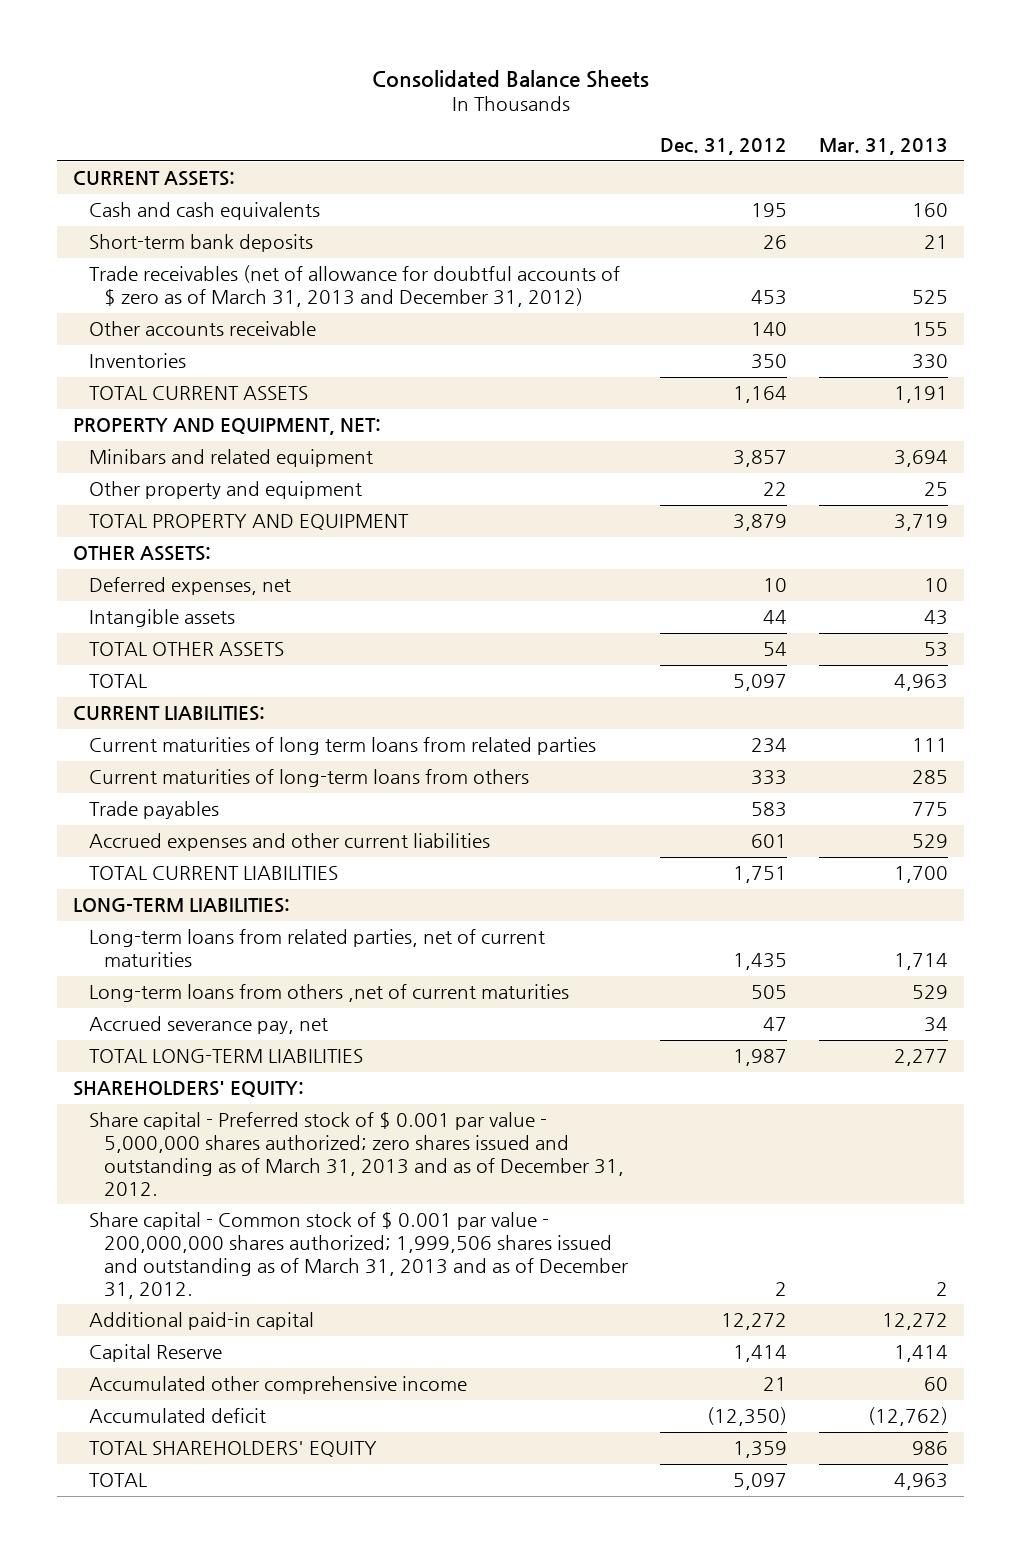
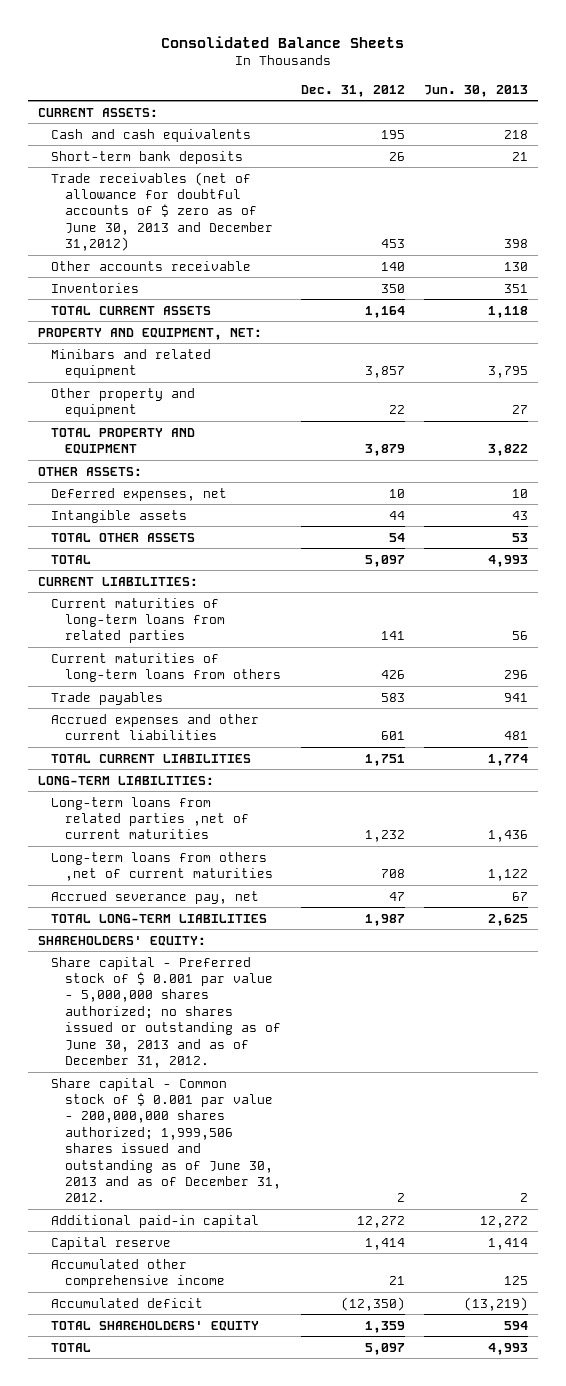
[819,138,949,156] Mar. 31, 2013 -> none
none -> [424,84,529,97] Jun. 30, 2013
[88,265,620,308] Trade receivables (net of allowance for doubtful accounts of $ zero as of March 31, 2013 and December 31, 2012) -> [51,171,273,252] Trade receivables (net of allowance for doubtful accounts of $ zero as of June 30, 2013 and December 31,2012)
[88,737,596,756] Current maturities of long term loans from related parties -> [51,597,225,644] Current maturities of long-term loans from related parties
[751,738,788,754] 234 -> [380,631,405,641] 141
[751,770,788,786] 333 -> [380,669,405,679] 426
[88,929,545,968] Long-term loans from related parties, net of current maturities -> [51,796,249,840] Long-term loans from related parties ,net of current maturities
[733,953,788,971] 1,435 -> [364,830,405,843] 1,232
[751,985,788,1000] 505 -> [380,868,405,878] 708
[88,1112,625,1196] Share capital - Preferred stock of $ 0.001 par value - 5,000,000 shares authorized; zero shares issued and outstanding as of March 31, 2013 and as of December 31, 2012. -> [51,956,281,1068] Share capital - Preferred stock of $ 0.001 par value - 5,000,000 shares authorized; no shares issued or outstanding as of June 30, 2013 and as of December 31, 2012.
[88,1212,629,1299] Share capital - Common stock of $ 0.001 par value - 200,000,000 shares authorized; 1,999,506 shares issued and outstanding as of March 31, 2013 and as of December 31, 2012. -> [51,1077,281,1203] Share capital - Common stock of $ 0.001 par value - 200,000,000 shares authorized; 1,999,506 shares issued and outstanding as of June 30, 2013 and as of December 31, 2012.
[88,1344,222,1363] Capital Reserve -> [51,1236,172,1250] Capital reserve

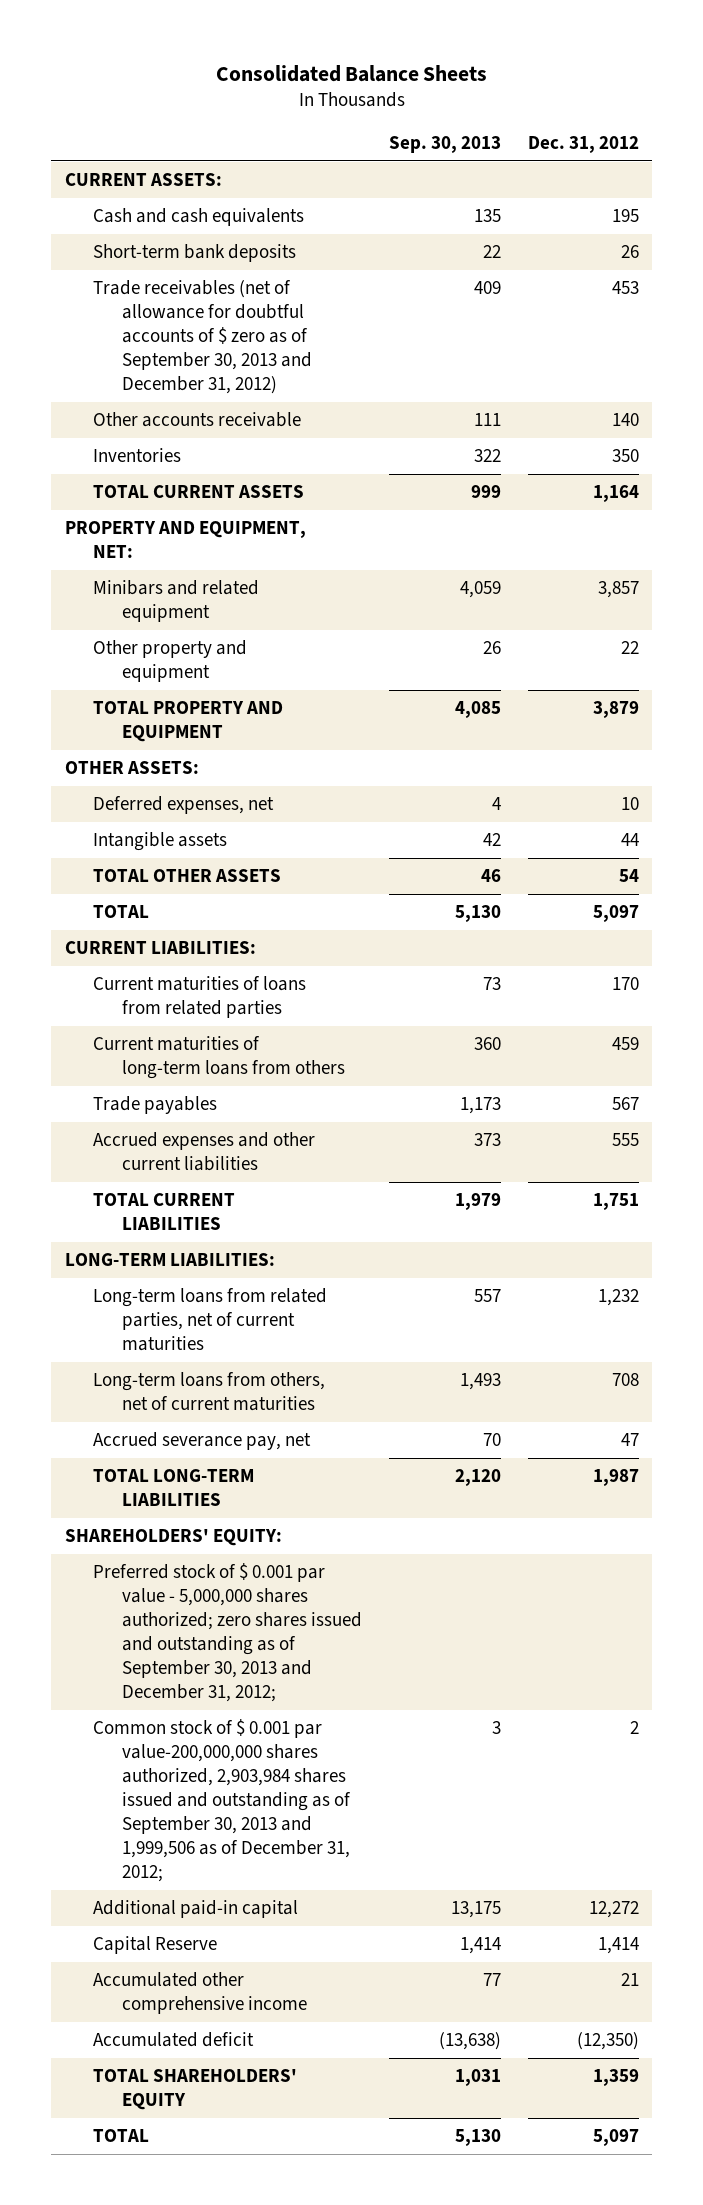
[424,84,529,97] Jun. 30, 2013 -> none
none -> [389,136,502,154] Sep. 30, 2013
[51,171,273,252] Trade receivables (net of allowance for doubtful accounts of $ zero as of June 30, 2013 and December 31,2012) -> [93,280,313,395] Trade receivables (net of allowance for doubtful accounts of $ zero as of September 30, 2013 and December 31, 2012)
[51,597,225,644] Current maturities of long-term loans from related parties -> [93,976,307,1019] Current maturities of loans from related parties
[380,631,405,641] 141 -> [611,977,639,991] 170
[380,669,405,679] 426 -> [611,1037,639,1051] 459
[380,692,405,702] 583 -> [611,1097,639,1111] 567
[380,730,405,740] 601 -> [611,1133,639,1147] 555
[51,796,249,840] Long-term loans from related parties ,net of current maturities -> [93,1288,328,1352] Long-term loans from related parties, net of current maturities
[51,851,273,881] Long-term loans from others ,net of current maturities -> [93,1372,326,1412] Long-term loans from others, net of current maturities
[51,956,281,1068] Share capital - Preferred stock of $ 0.001 par value - 5,000,000 shares authorized; no shares issued or outstanding as of June 30, 2013 and as of December 31, 2012. -> [93,1563,363,1703] Preferred stock of $ 0.001 par value - 5,000,000 shares authorized; zero shares issued and outstanding as of September 30, 2013 and December 31, 2012;
[51,1077,281,1203] Share capital - Common stock of $ 0.001 par value - 200,000,000 shares authorized; 1,999,506 shares issued and outstanding as of June 30, 2013 and as of December 31, 2012. -> [93,1719,352,1883] Common stock of $ 0.001 par value-200,000,000 shares authorized, 2,903,984 shares issued and outstanding as of September 30, 2013 and 1,999,506 as of December 31, 2012;
[51,1236,172,1250] Capital reserve -> [93,1936,218,1955] Capital Reserve

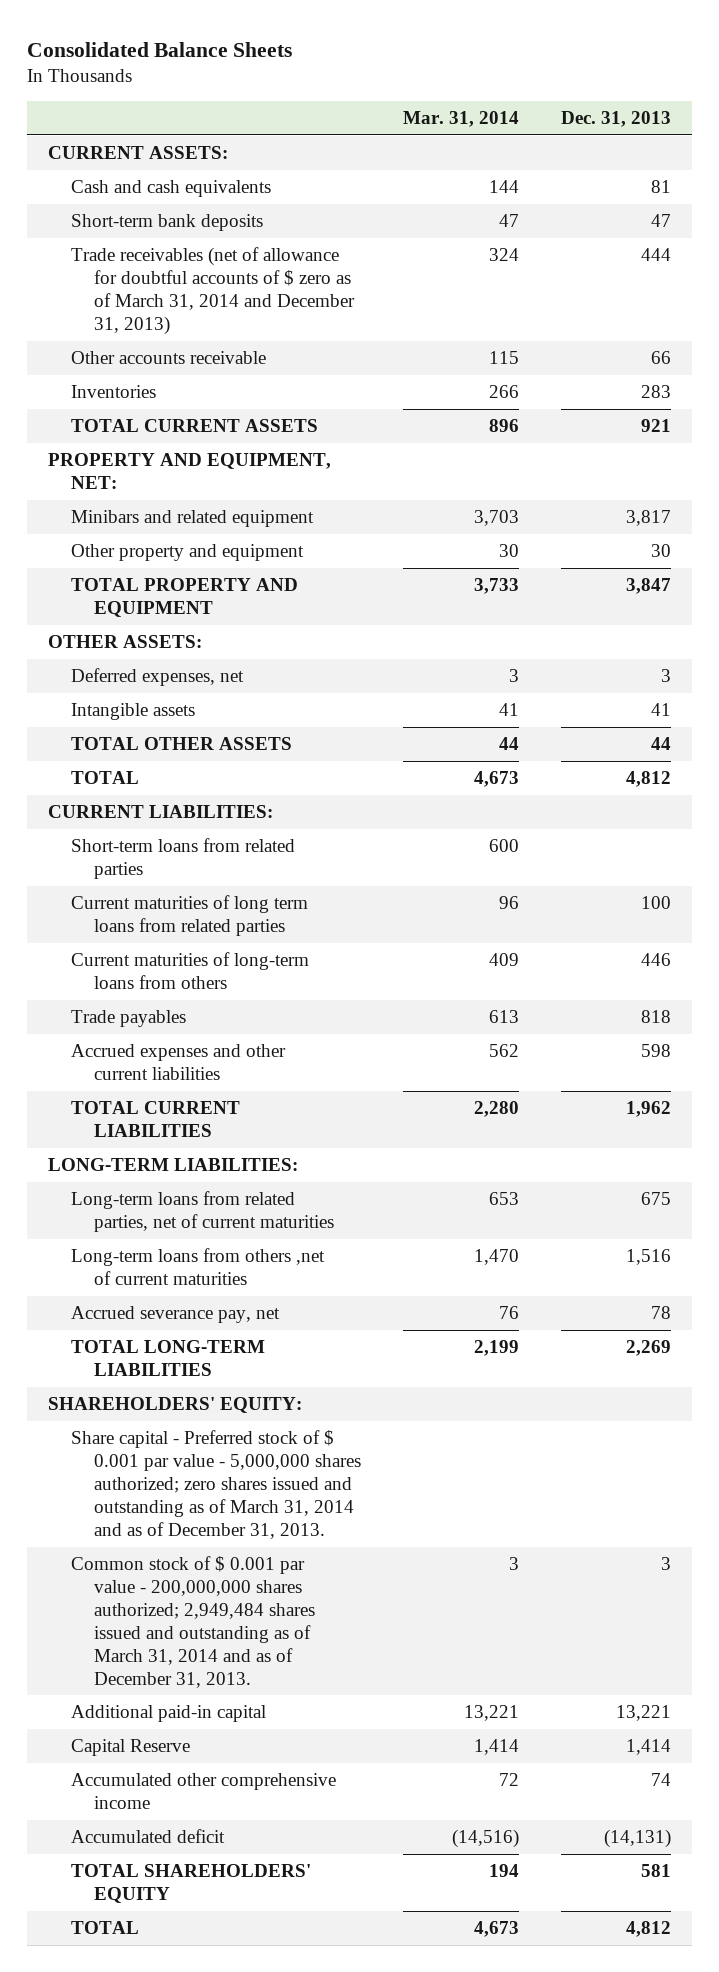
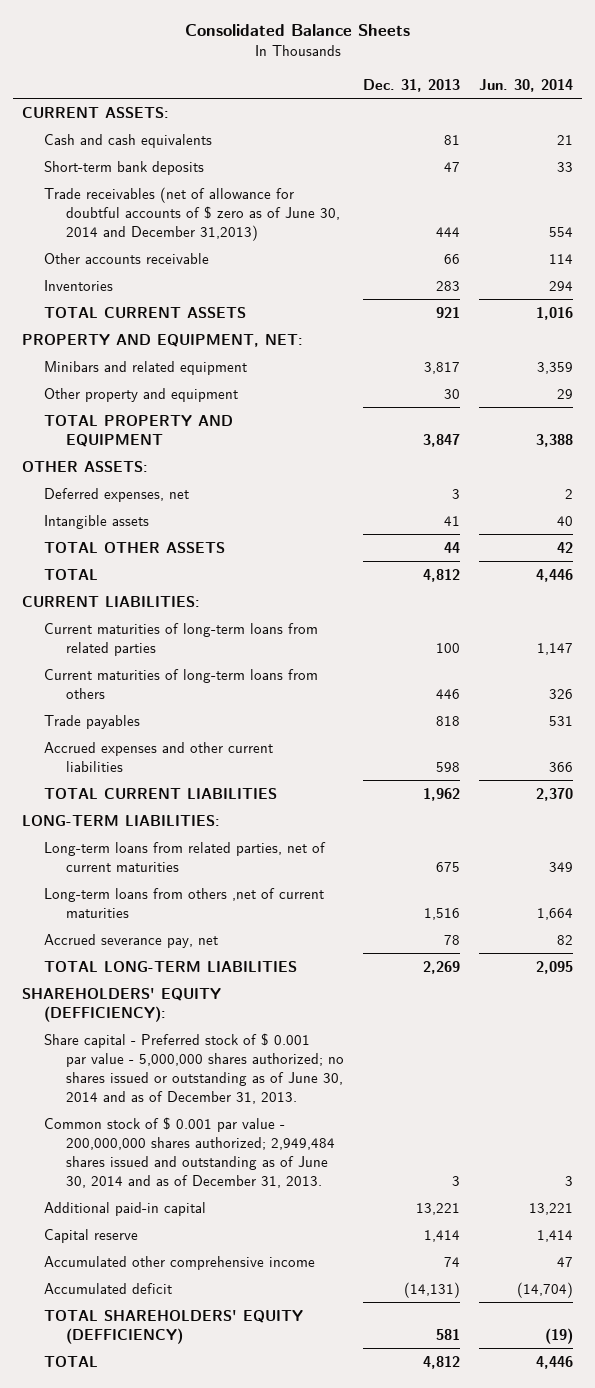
[402,110,519,127] Mar. 31, 2014 -> none
none -> [478,78,573,92] Jun. 30, 2014
[70,247,355,335] Trade receivables (net of allowance for doubtful accounts of $ zero as of March 31, 2014 and December 31, 2013) -> [44,186,340,241] Trade receivables (net of allowance for doubtful accounts of $ zero as of June 30, 2014 and December 31,2013)
[70,838,295,879] Short-term loans from related parties -> none
[70,895,308,936] Current maturities of long term loans from related parties -> [44,622,319,656] Current maturities of long-term loans from related parties
[48,1397,303,1414] SHAREHOLDERS' EQUITY: -> [22,987,222,1022] SHAREHOLDERS' EQUITY (DEFFICIENCY):
[70,1430,361,1539] Share capital - Preferred stock of $ 0.001 par value - 5,000,000 shares authorized; zero shares issued and outstanding as of March 31, 2014 and as of December 31, 2013. -> [44,1032,344,1104] Share capital - Preferred stock of $ 0.001 par value - 5,000,000 shares authorized; no shares issued or outstanding as of June 30, 2014 and as of December 31, 2013.
[70,1556,315,1688] Common stock of $ 0.001 par value - 200,000,000 shares authorized; 2,949,484 shares issued and outstanding as of March 31, 2014 and as of December 31, 2013. -> [44,1116,335,1188] Common stock of $ 0.001 par value - 200,000,000 shares authorized; 2,949,484 shares issued and outstanding as of June 30, 2014 and as of December 31, 2013.
[70,1739,190,1757] Capital Reserve -> [44,1228,139,1243] Capital reserve
[70,1864,311,1903] TOTAL SHAREHOLDERS' EQUITY -> [44,1309,304,1344] TOTAL SHAREHOLDERS' EQUITY (DEFFICIENCY)

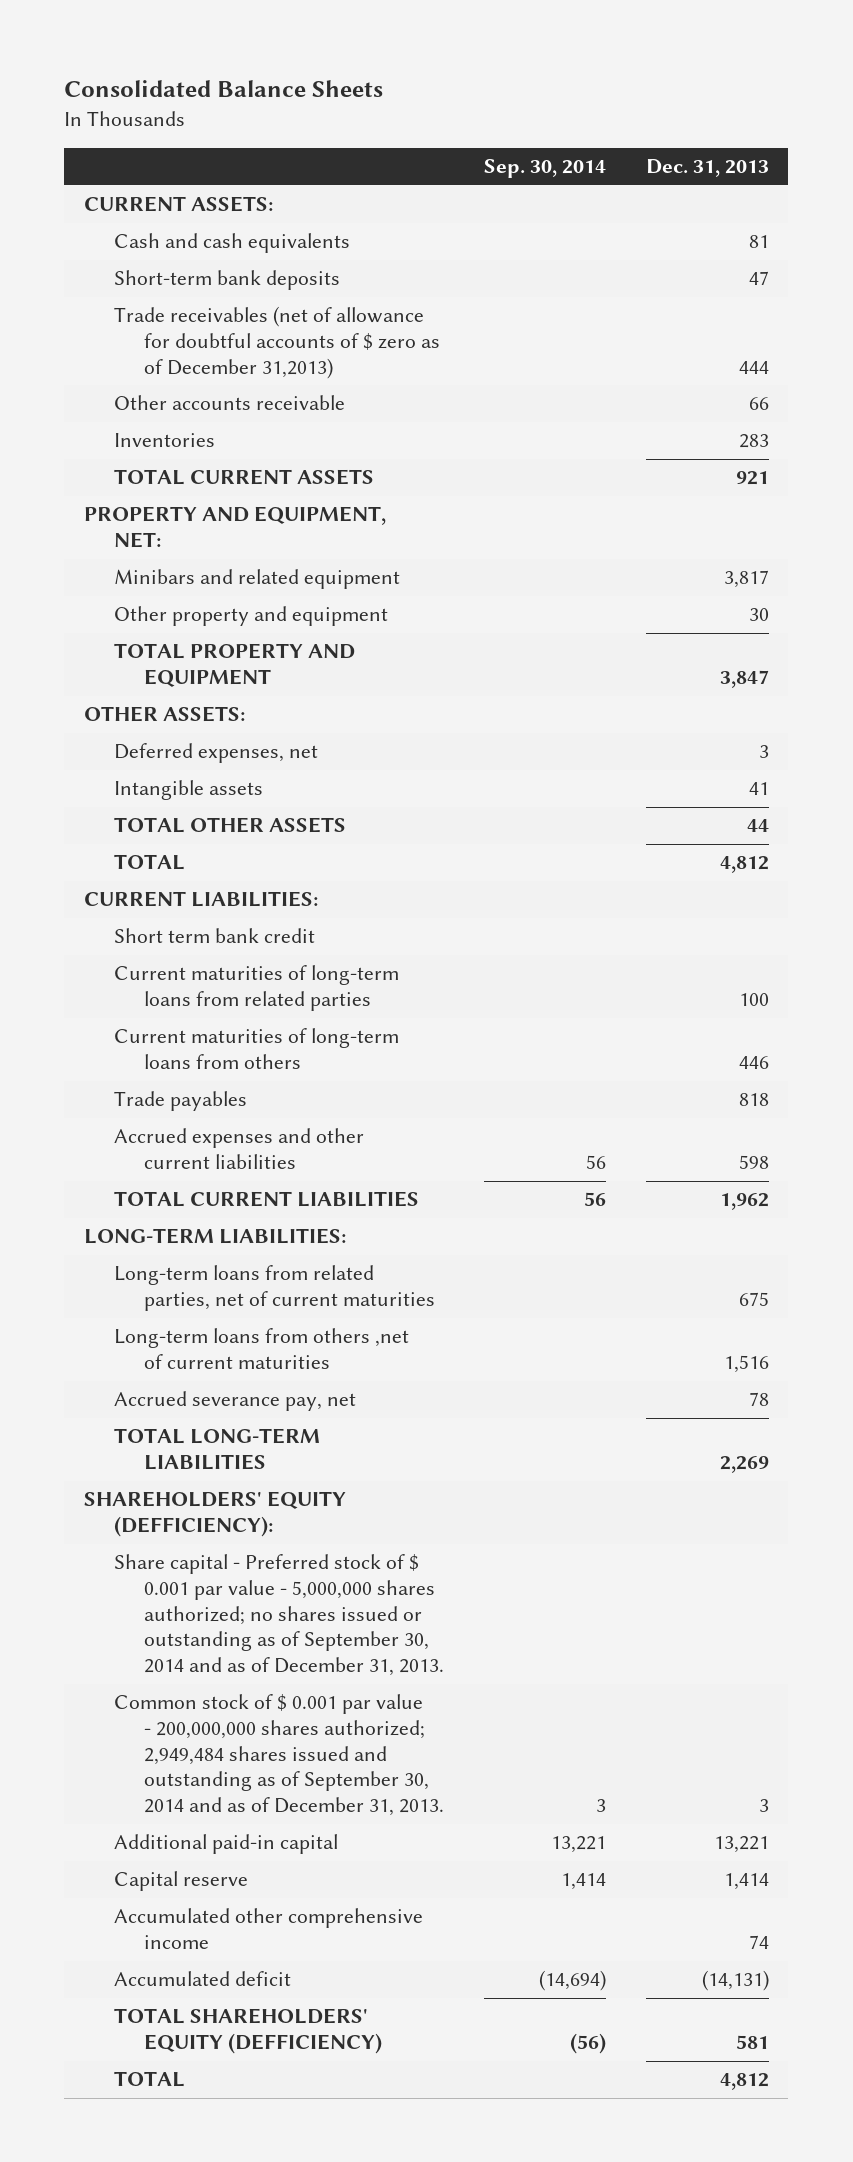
[478,78,573,92] Jun. 30, 2014 -> none
none -> [484,159,607,179] Sep. 30, 2014
[44,186,340,241] Trade receivables (net of allowance for doubtful accounts of $ zero as of June 30, 2014 and December 31,2013) -> [114,306,441,379] Trade receivables (net of allowance for doubtful accounts of $ zero as of December 31,2013)
none -> [114,928,316,944] Short term bank credit
[44,1032,344,1104] Share capital - Preferred stock of $ 0.001 par value - 5,000,000 shares authorized; no shares issued or outstanding as of June 30, 2014 and as of December 31, 2013. -> [114,1554,445,1677] Share capital - Preferred stock of $ 0.001 par value - 5,000,000 shares authorized; no shares issued or outstanding as of September 30, 2014 and as of December 31, 2013.
[44,1116,335,1188] Common stock of $ 0.001 par value - 200,000,000 shares authorized; 2,949,484 shares issued and outstanding as of June 30, 2014 and as of December 31, 2013. -> [114,1694,445,1817] Common stock of $ 0.001 par value - 200,000,000 shares authorized; 2,949,484 shares issued and outstanding as of September 30, 2014 and as of December 31, 2013.

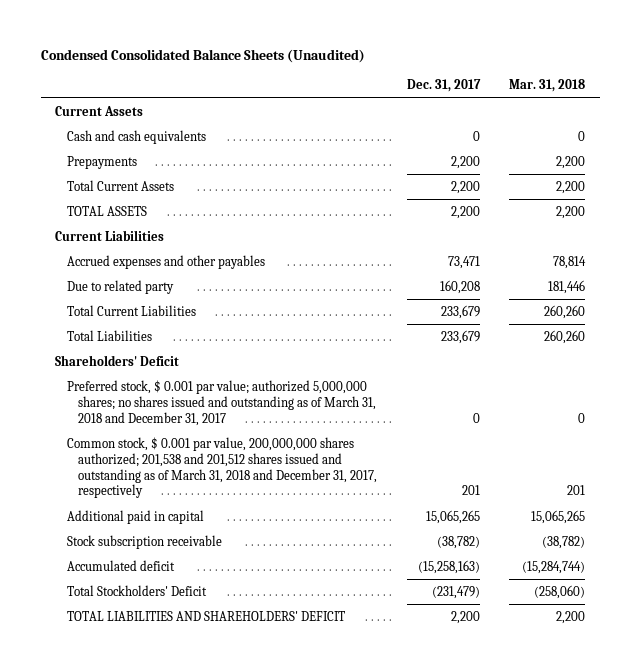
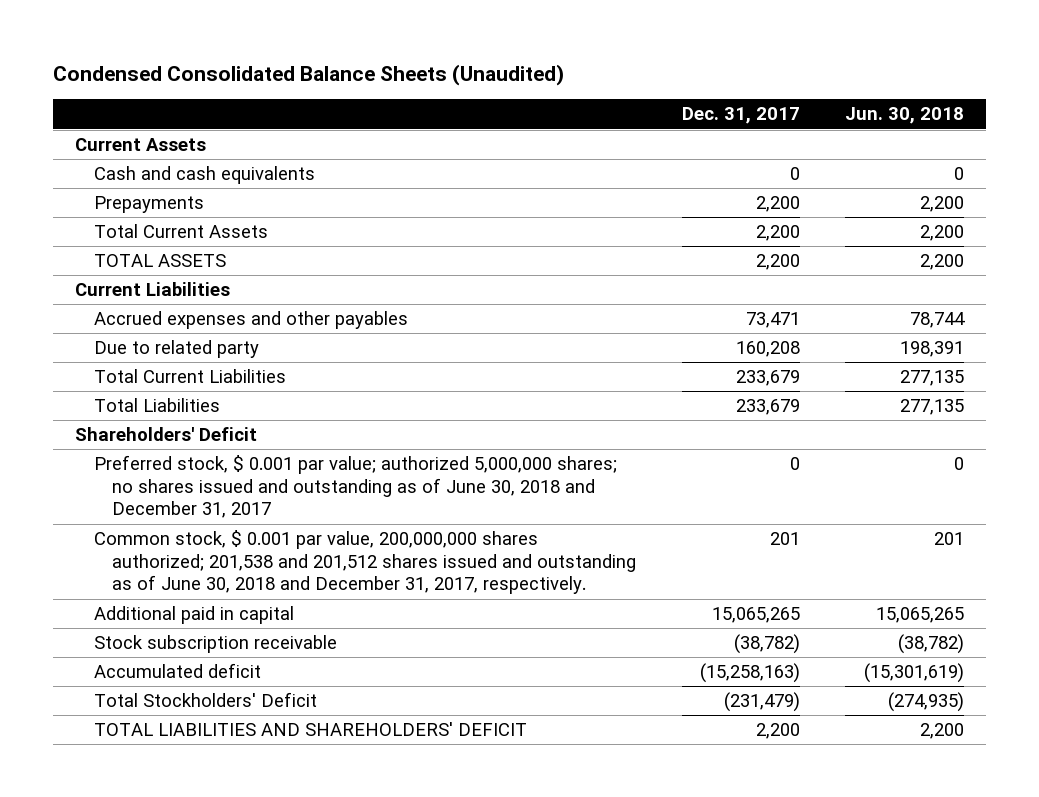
[508,79,585,93] Mar. 31, 2018 -> none
none -> [844,107,964,125] Jun. 30, 2018
[66,379,377,426] Preferred stock, $ 0.001 par value; authorized 5,000,000 shares; no shares issued and outstanding as of March 31, 2018 and December 31, 2017 -> [93,455,617,519] Preferred stock, $ 0.001 par value; authorized 5,000,000 shares; no shares issued and outstanding as of June 30, 2018 and December 31, 2017
[66,436,378,499] Common stock, $ 0.001 par value, 200,000,000 shares authorized; 201,538 and 201,512 shares issued and outstanding as of March 31, 2018 and December 31, 2017, respectively -> [93,530,637,595] Common stock, $ 0.001 par value, 200,000,000 shares authorized; 201,538 and 201,512 shares issued and outstanding as of June 30, 2018 and December 31, 2017, respectively.

